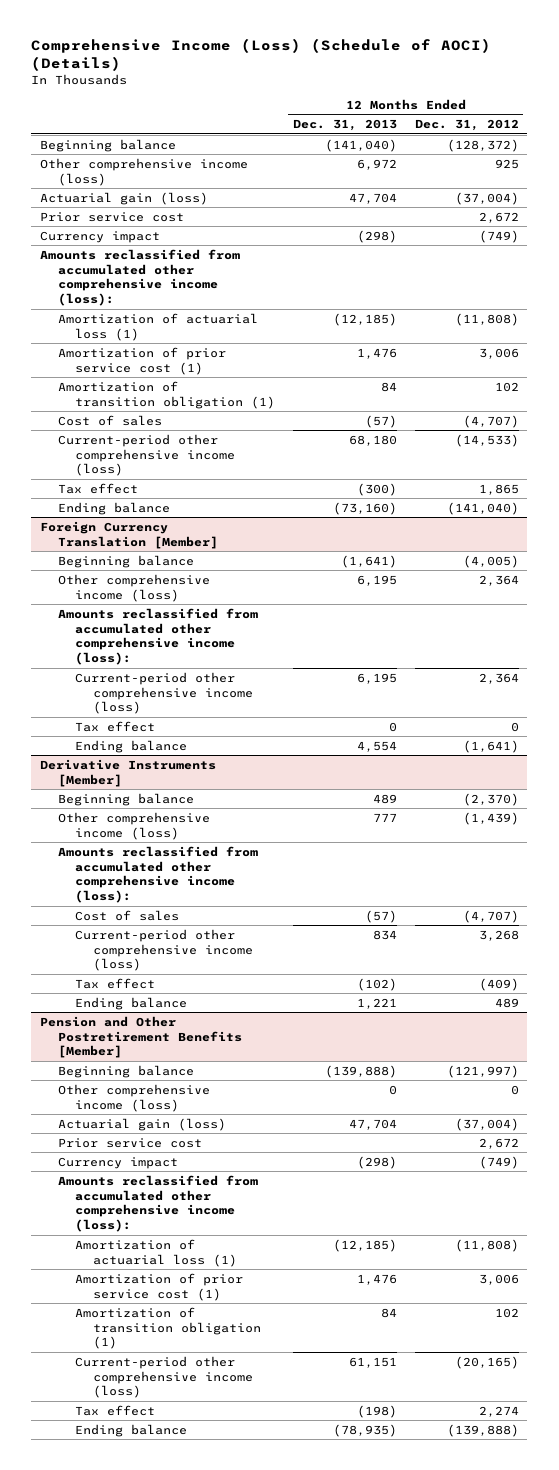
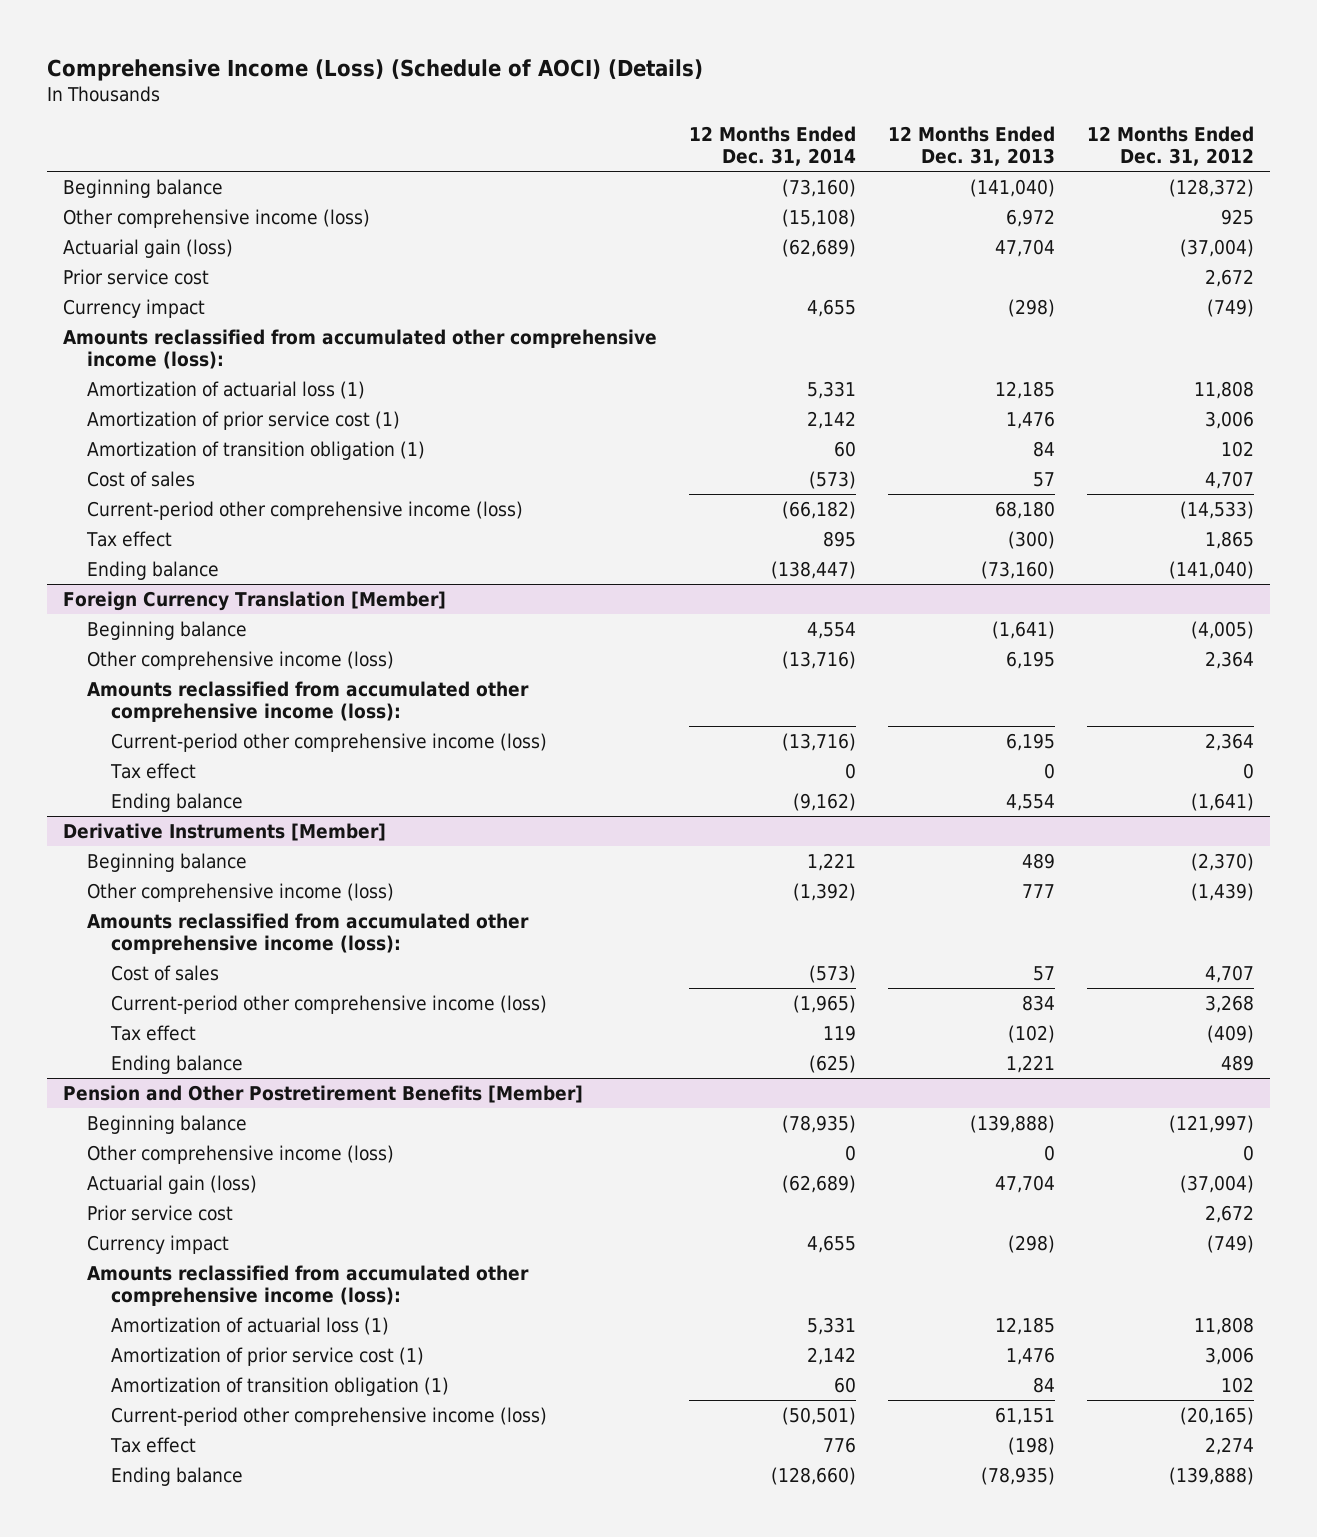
none -> [689,126,857,166] 12 Months Ended Dec. 31, 2014
[332,312,397,326] (12,185) -> [995,380,1056,399] 12,185
[454,312,519,326] (11,808) -> [1194,380,1255,399] 11,808
[364,414,397,428] (57) -> [1033,471,1056,487] 57
[462,414,519,428] (4,707) -> [1205,470,1255,489] 4,707
[364,909,397,923] (57) -> [1033,965,1056,981] 57
[462,909,519,923] (4,707) -> [1205,964,1255,983] 4,707
[332,1238,397,1252] (12,185) -> [995,1316,1056,1335] 12,185
[454,1238,519,1252] (11,808) -> [1194,1316,1255,1335] 11,808

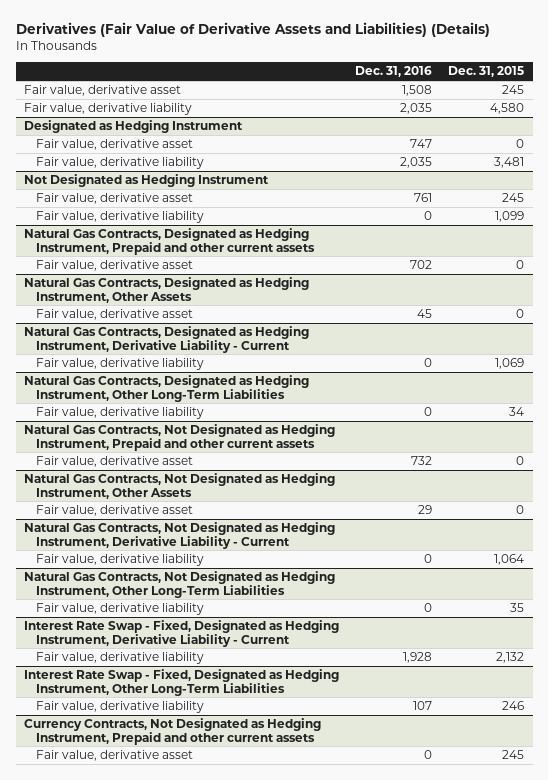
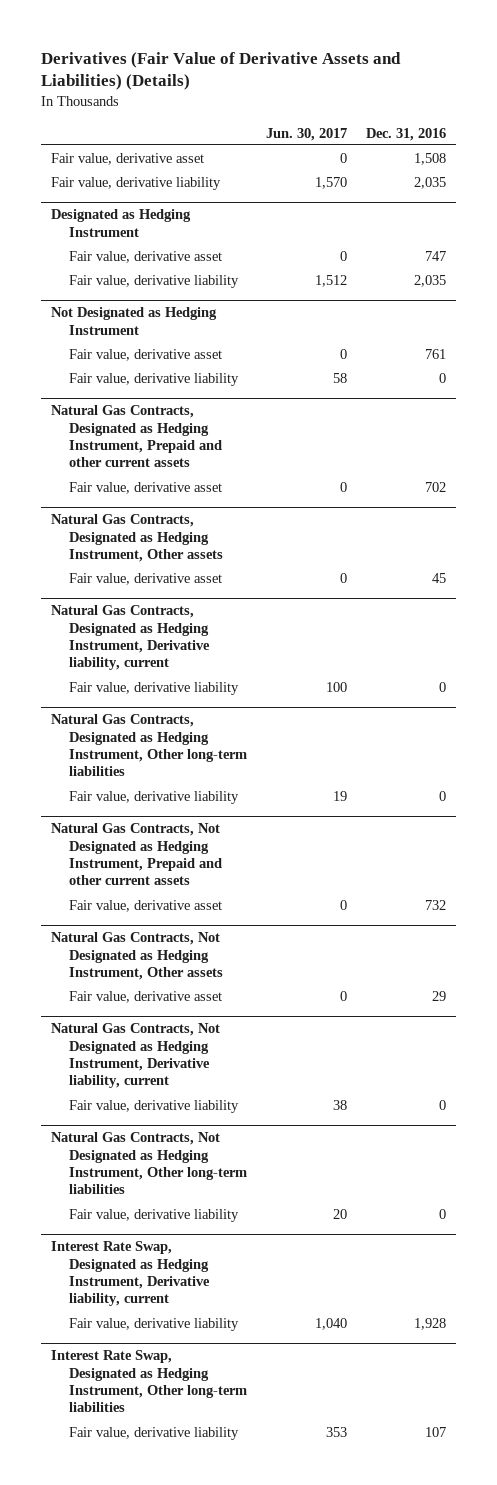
[448,66,525,78] Dec. 31, 2015 -> none
none -> [266,127,348,141] Jun. 30, 2017
[23,276,309,303] Natural Gas Contracts, Designated as Hedging Instrument, Other Assets -> [50,514,223,563] Natural Gas Contracts, Designated as Hedging Instrument, Other assets
[23,325,309,353] Natural Gas Contracts, Designated as Hedging Instrument, Derivative Liability - Current -> [50,605,210,671] Natural Gas Contracts, Designated as Hedging Instrument, Derivative liability, current
[23,374,309,402] Natural Gas Contracts, Designated as Hedging Instrument, Other Long-Term Liabilities -> [50,714,247,777] Natural Gas Contracts, Designated as Hedging Instrument, Other long-term liabilities
[23,472,335,499] Natural Gas Contracts, Not Designated as Hedging Instrument, Other Assets -> [50,932,223,981] Natural Gas Contracts, Not Designated as Hedging Instrument, Other assets
[23,521,335,549] Natural Gas Contracts, Not Designated as Hedging Instrument, Derivative Liability - Current -> [50,1023,220,1089] Natural Gas Contracts, Not Designated as Hedging Instrument, Derivative liability, current
[23,570,335,598] Natural Gas Contracts, Not Designated as Hedging Instrument, Other Long-Term Liabilities -> [50,1132,247,1195] Natural Gas Contracts, Not Designated as Hedging Instrument, Other long-term liabilities
[23,619,339,647] Interest Rate Swap - Fixed, Designated as Hedging Instrument, Derivative Liability - Current -> [50,1241,210,1307] Interest Rate Swap, Designated as Hedging Instrument, Derivative liability, current
[23,668,339,696] Interest Rate Swap - Fixed, Designated as Hedging Instrument, Other Long-Term Liabilities -> [50,1350,247,1413] Interest Rate Swap, Designated as Hedging Instrument, Other long-term liabilities
[23,717,321,745] Currency Contracts, Not Designated as Hedging Instrument, Prepaid and other current assets -> none
[35,749,193,761] Fair value, derivative asset -> none

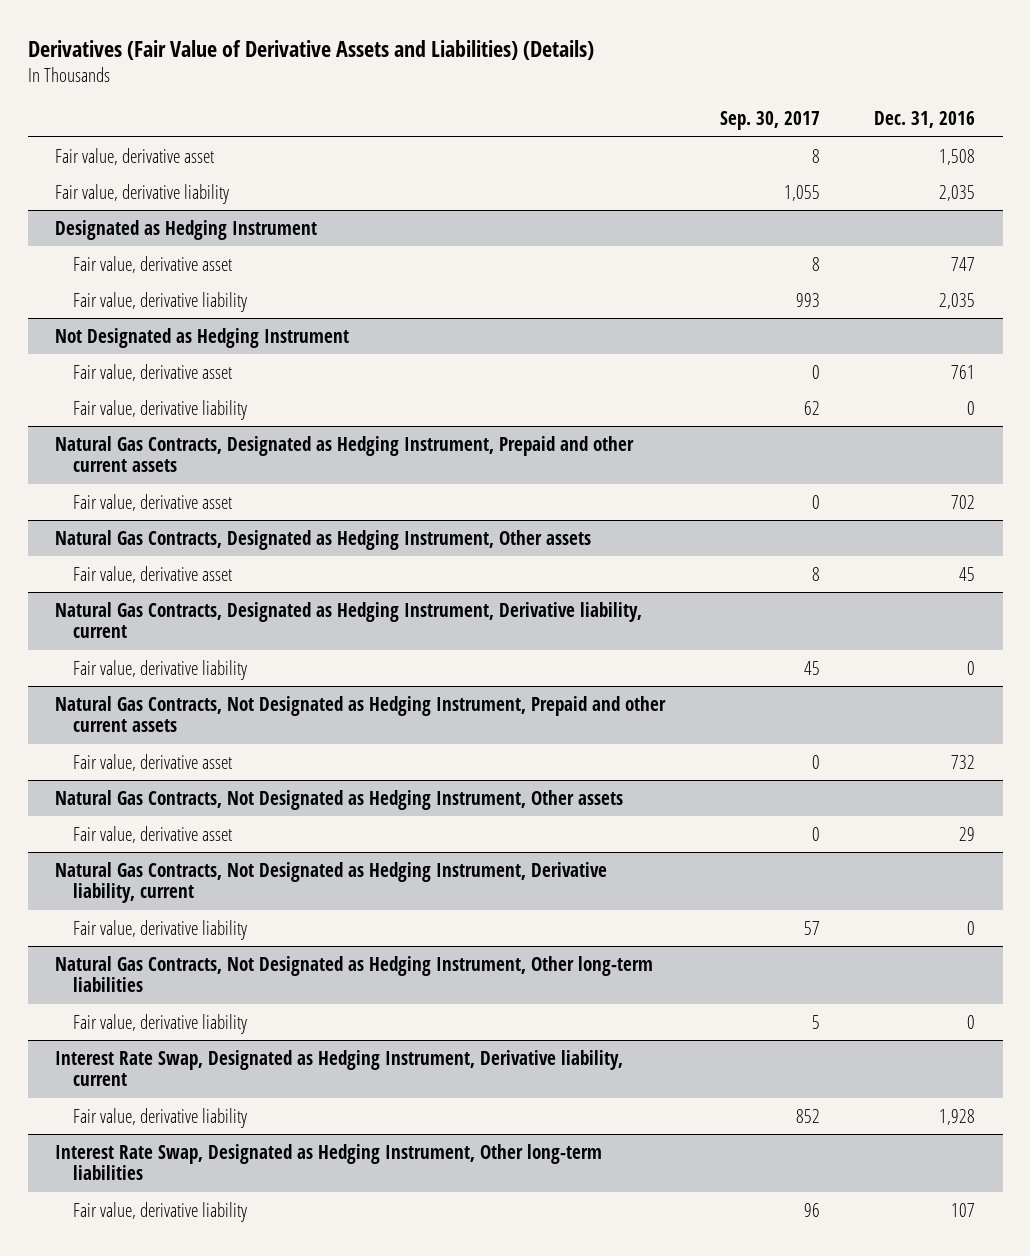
[266,127,348,141] Jun. 30, 2017 -> none
none -> [719,111,820,131] Sep. 30, 2017
[50,714,247,777] Natural Gas Contracts, Designated as Hedging Instrument, Other long-term liabilities -> none
[68,790,239,804] Fair value, derivative liability -> none

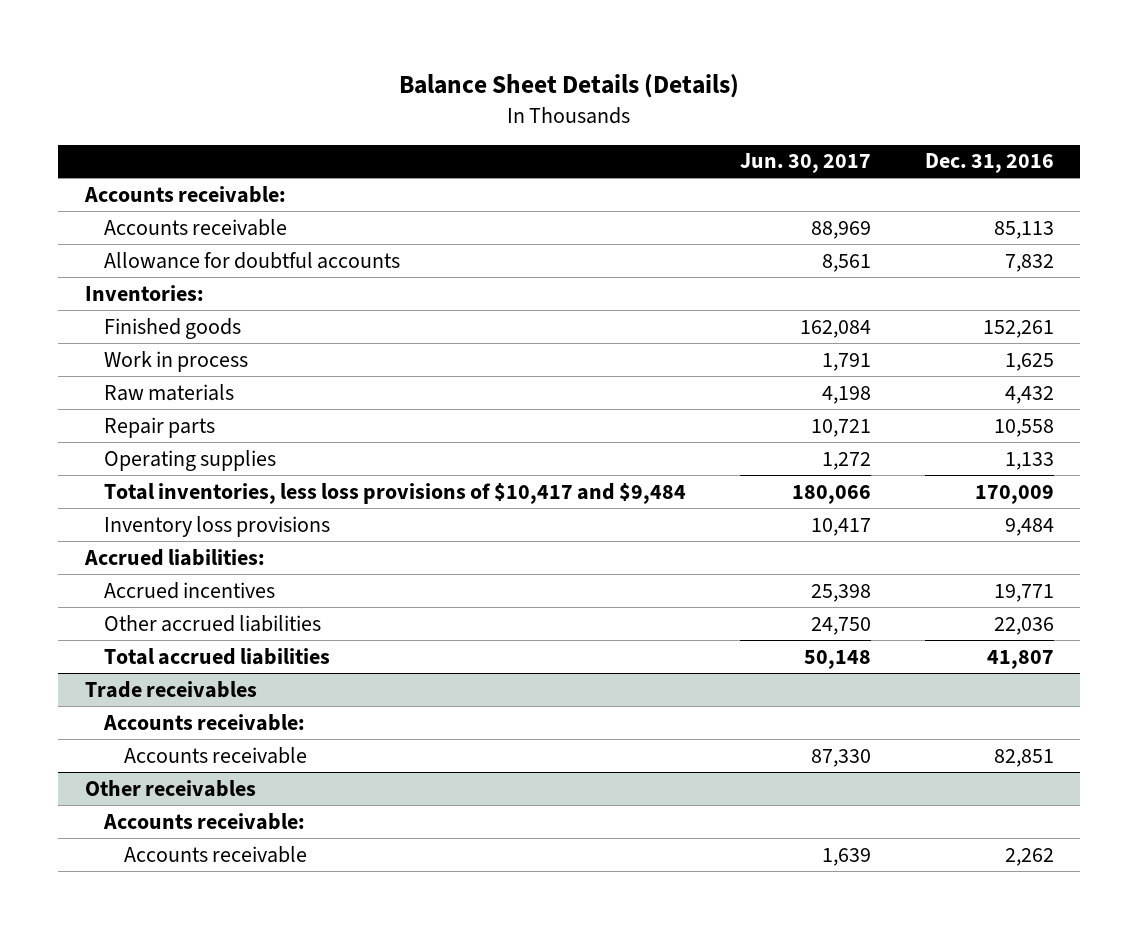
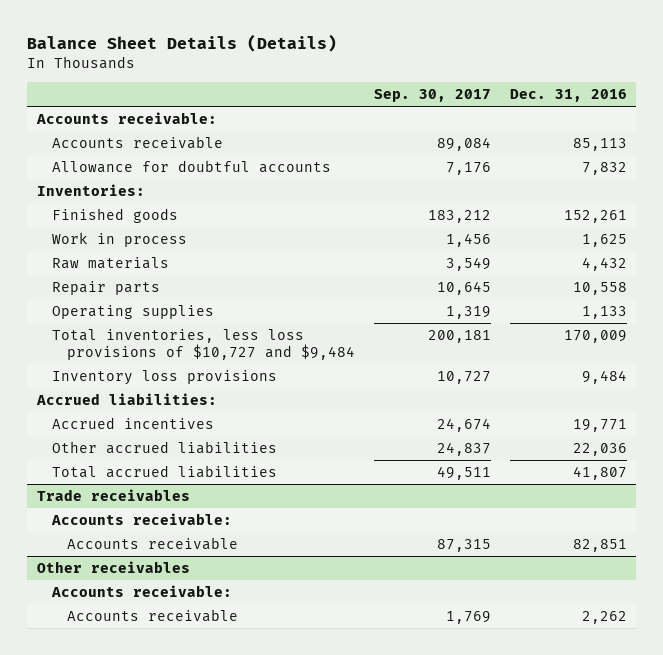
[740,153,872,174] Jun. 30, 2017 -> none
none -> [373,89,491,103] Sep. 30, 2017
[104,482,687,504] Total inventories, less loss provisions of $10,417 and $9,484 -> [51,328,356,360] Total inventories, less loss provisions of $10,727 and $9,484

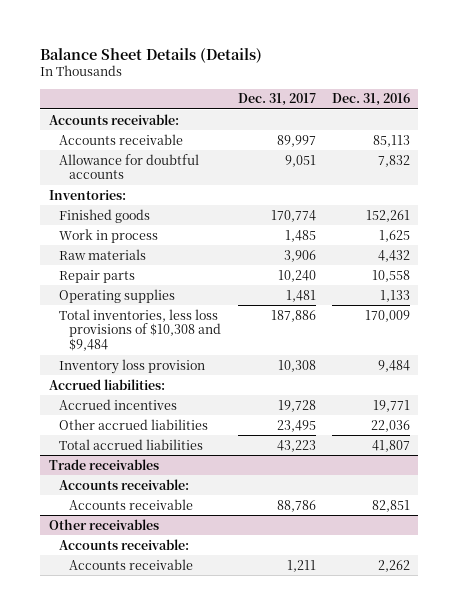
[373,89,491,103] Sep. 30, 2017 -> none
none -> [237,93,316,107] Dec. 31, 2017
[51,328,356,360] Total inventories, less loss provisions of $10,727 and $9,484 -> [58,308,222,352] Total inventories, less loss provisions of $10,308 and $9,484
[51,369,277,385] Inventory loss provisions -> [58,358,205,374] Inventory loss provision

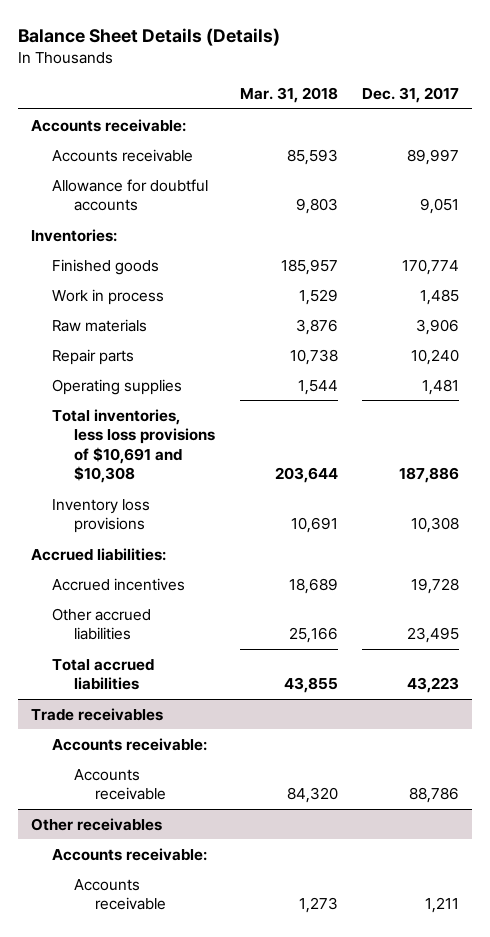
[332,93,411,107] Dec. 31, 2016 -> none
none -> [239,87,338,104] Mar. 31, 2018
[58,308,222,352] Total inventories, less loss provisions of $10,308 and $9,484 -> [52,408,215,484] Total inventories, less loss provisions of $10,691 and $10,308
[58,358,205,374] Inventory loss provision -> [52,498,151,534] Inventory loss provisions

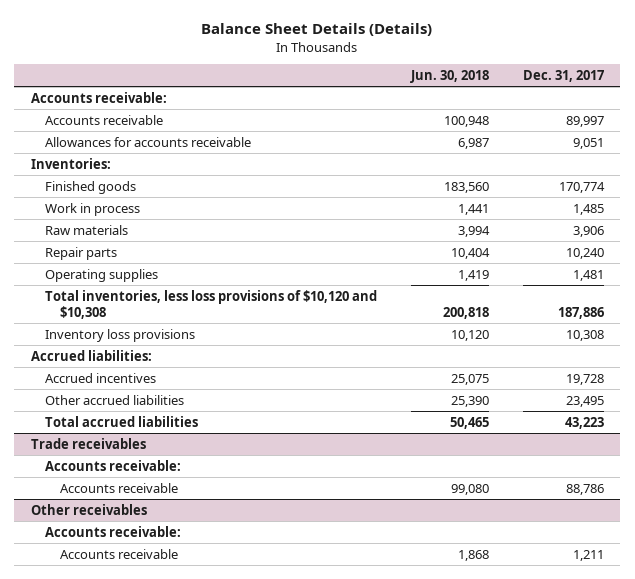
[239,87,338,104] Mar. 31, 2018 -> none
none -> [409,70,489,84] Jun. 30, 2018
[52,178,209,212] Allowance for doubtful accounts -> [45,136,252,147] Allowances for accounts receivable
[52,408,215,484] Total inventories, less loss provisions of $10,691 and $10,308 -> [45,289,378,319] Total inventories, less loss provisions of $10,120 and $10,308

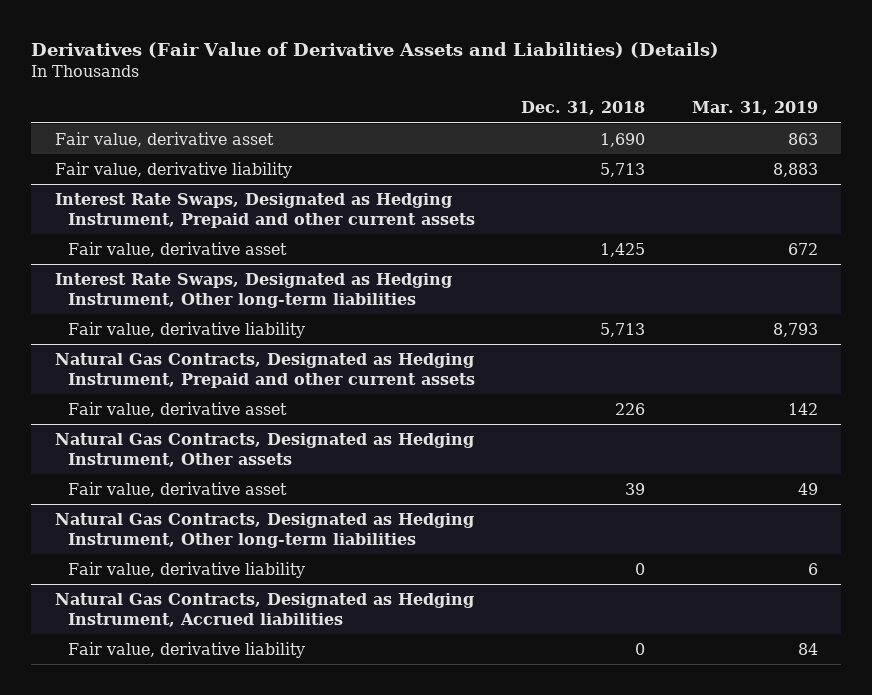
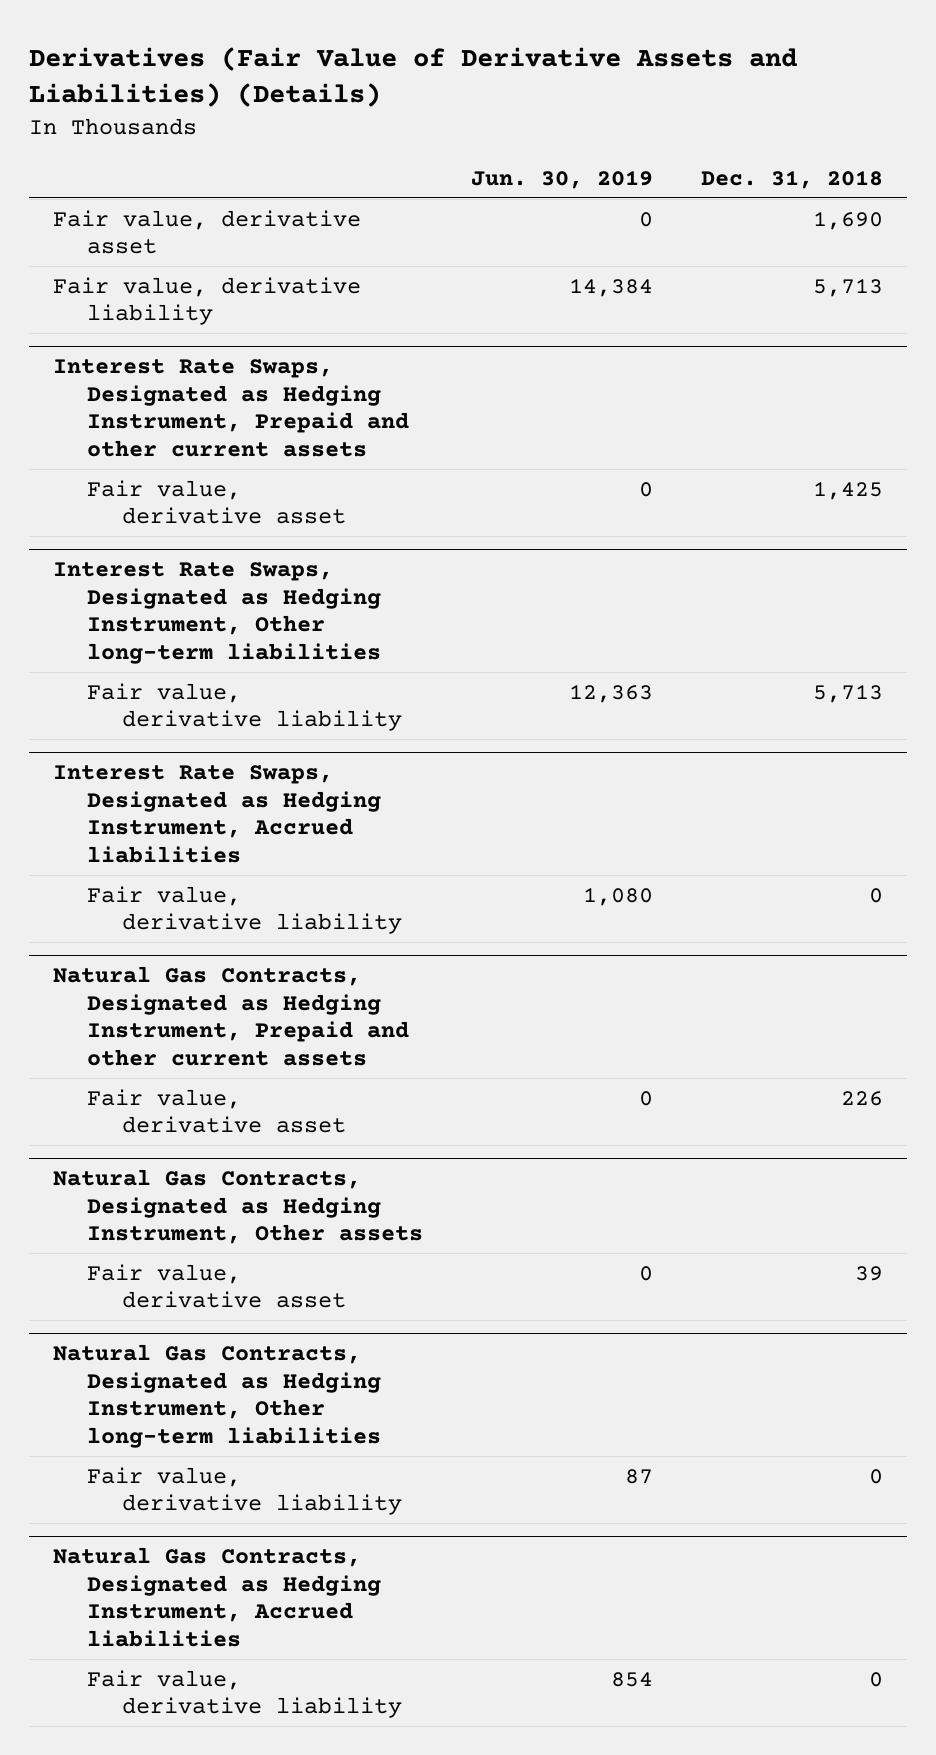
[691,101,818,116] Mar. 31, 2019 -> none
none -> [471,169,654,189] Jun. 30, 2019
none -> [52,765,382,863] Interest Rate Swaps, Designated as Hedging Instrument, Accrued liabilities
none -> [87,885,403,935] Fair value, derivative liability

